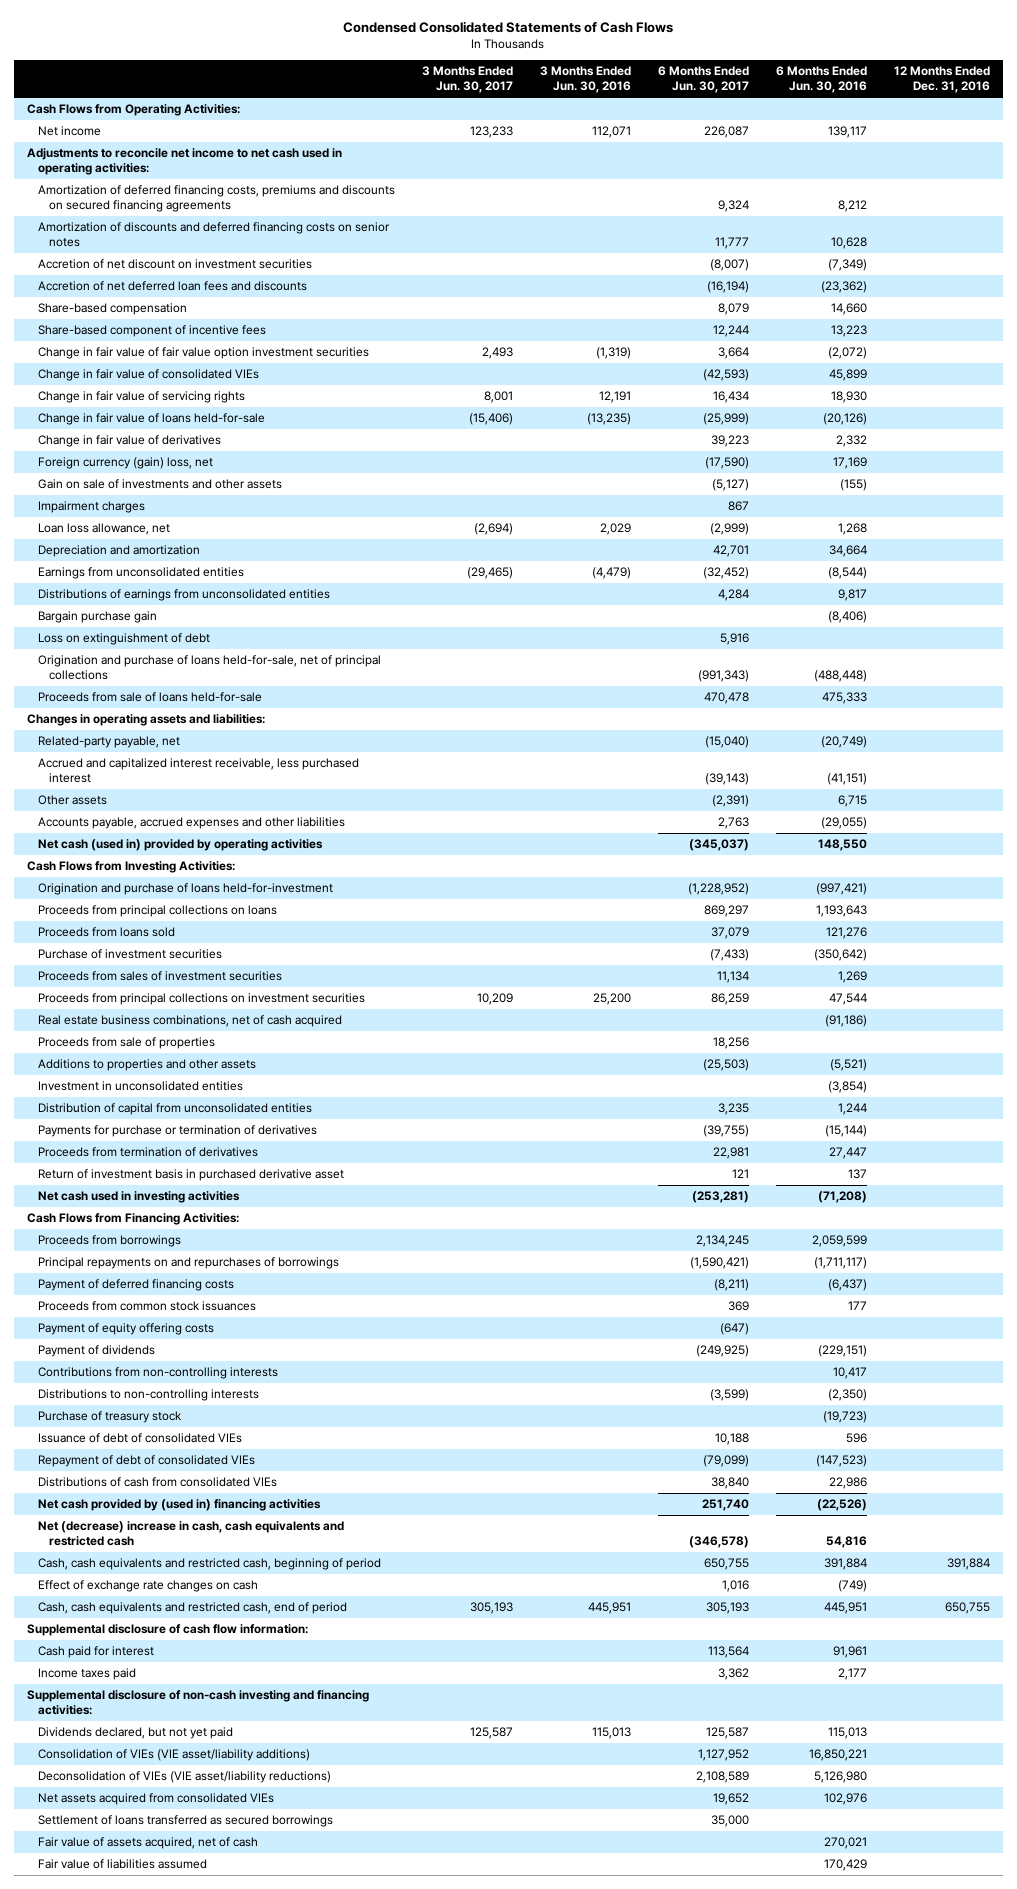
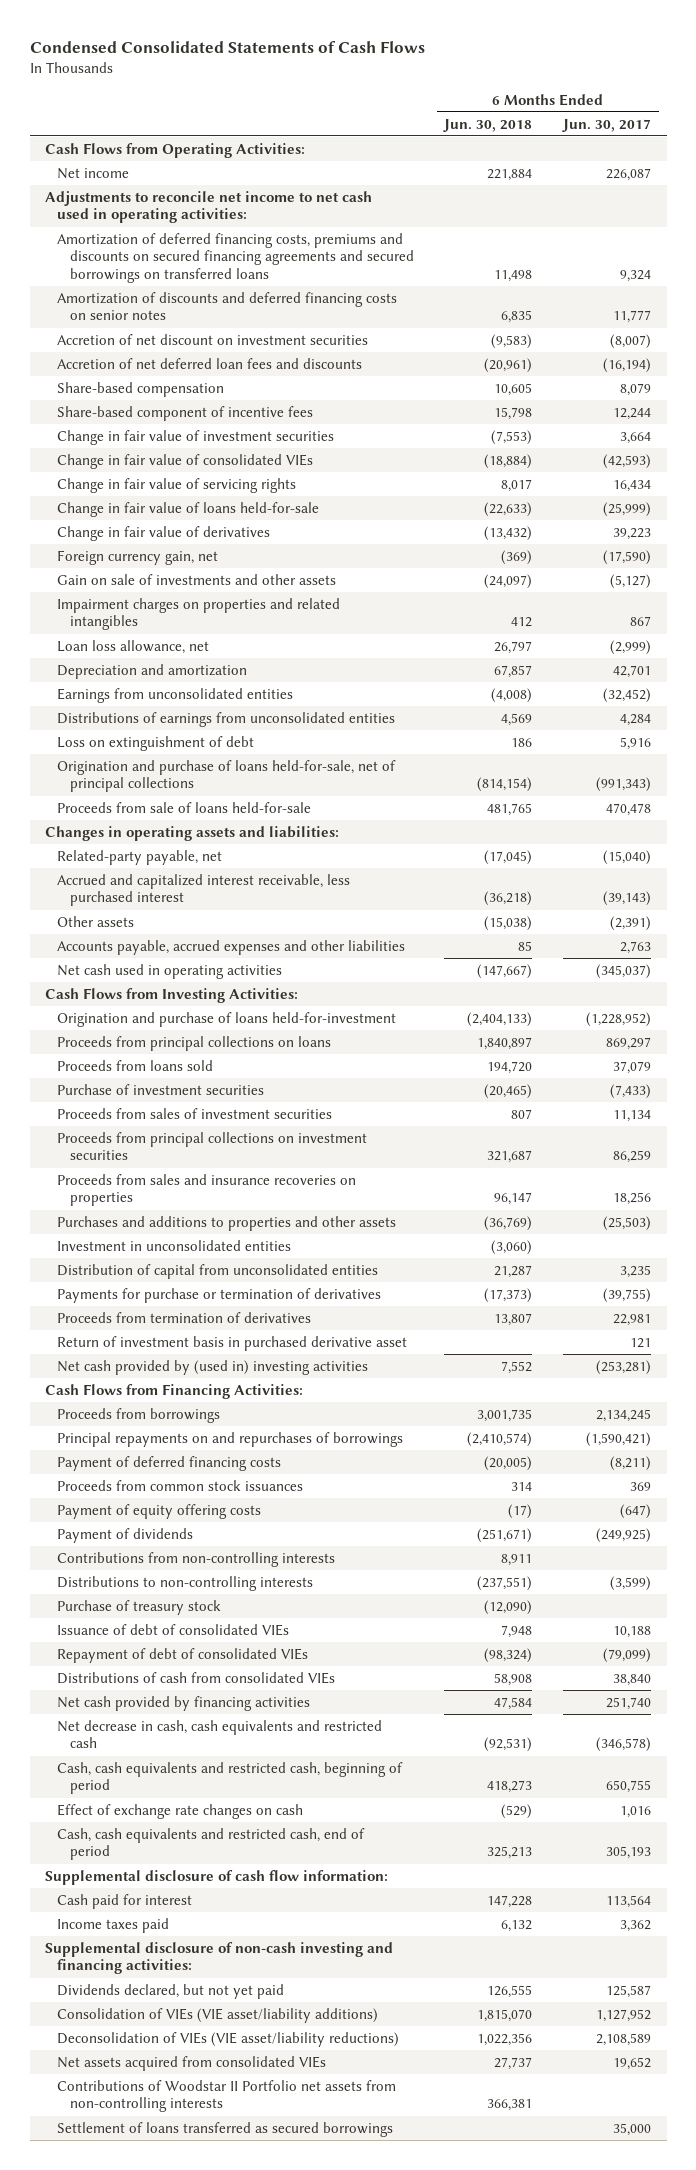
[421,66,513,94] 3 Months Ended Jun. 30, 2017 -> none
[539,66,631,94] 3 Months Ended Jun. 30, 2016 -> none
[775,66,867,94] 6 Months Ended Jun. 30, 2016 -> none
[893,66,990,94] 12 Months Ended Dec. 31, 2016 -> none
none -> [443,118,533,132] Jun. 30, 2018
[37,185,395,213] Amortization of deferred financing costs, premiums and discounts on secured financing agreements -> [57,232,414,283] Amortization of deferred financing costs, premiums and discounts on secured financing agreements and secured borrowings on transferred loans
[37,347,369,360] Change in fair value of fair value option investment securities -> [57,429,335,445] Change in fair value of investment securities
[37,457,213,470] Foreign currency (gain) loss, net -> [57,549,219,565] Foreign currency gain, net
[37,501,145,514] Impairment charges -> [57,597,341,631] Impairment charges on properties and related intangibles
[37,611,157,624] Bargain purchase gain -> none
[37,839,323,852] Net cash (used in) provided by operating activities -> [57,963,283,979] Net cash used in operating activities
[37,1015,342,1028] Real estate business combinations, net of cash acquired -> none
[37,1037,215,1050] Proceeds from sale of properties -> [57,1173,357,1207] Proceeds from sales and insurance recoveries on properties
[37,1059,256,1072] Additions to properties and other assets -> [57,1215,397,1231] Purchases and additions to properties and other assets
[37,1191,240,1204] Net cash used in investing activities -> [57,1359,369,1375] Net cash provided by (used in) investing activities
[37,1499,321,1512] Net cash provided by (used in) financing activities -> [57,1695,311,1711] Net cash provided by financing activities
[37,1521,344,1547] Net (decrease) increase in cash, cash equivalents and restricted cash -> [57,1719,383,1749] Net decrease in cash, cash equivalents and restricted cash
none -> [57,2079,397,2113] Contributions of Woodstar II Portfolio net assets from non-controlling interests
[37,1837,258,1850] Fair value of assets acquired, net of cash -> none
[37,1859,207,1870] Fair value of liabilities assumed -> none

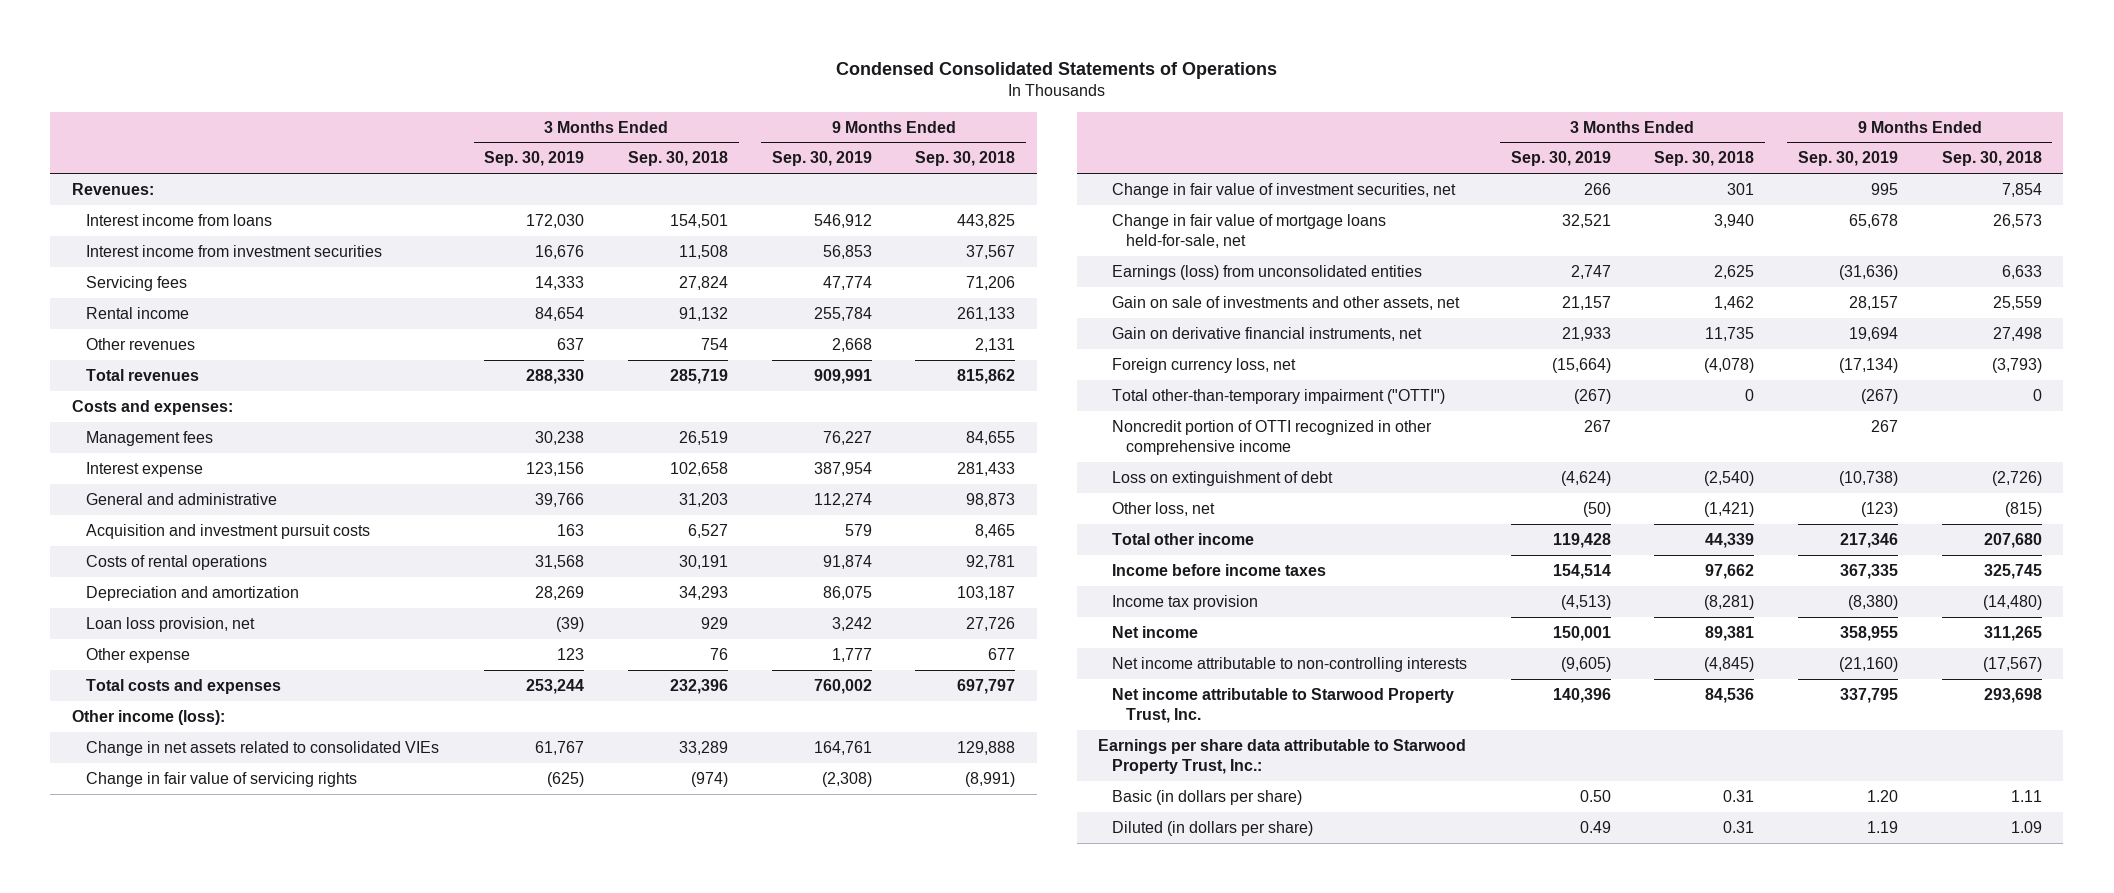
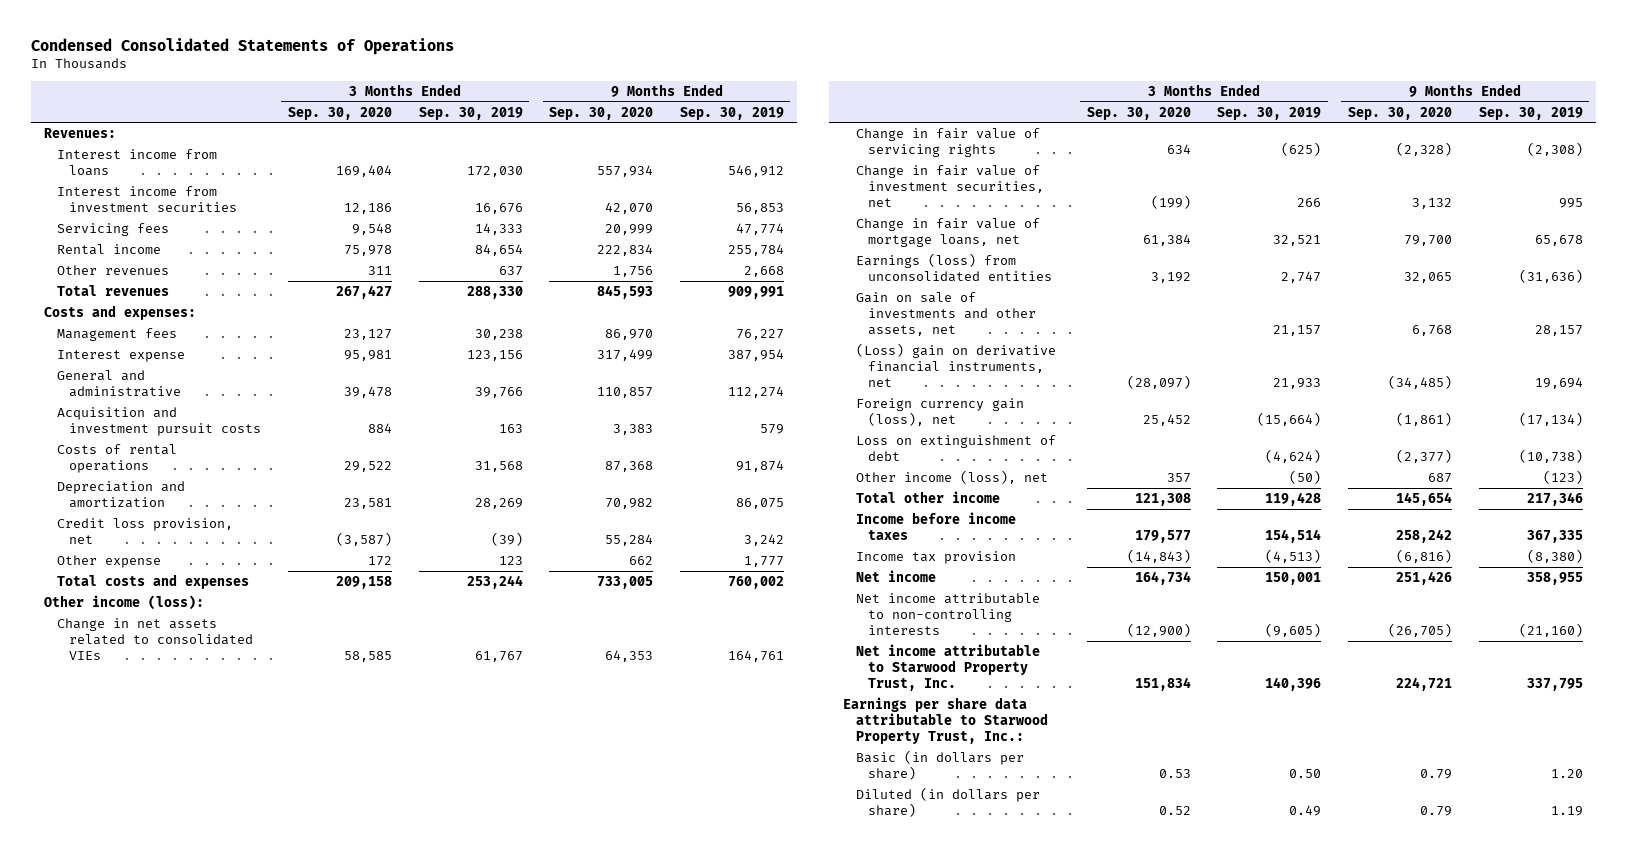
[628,151,729,167] Sep. 30, 2018 -> none
[915,151,1016,167] Sep. 30, 2018 -> none
none -> [288,106,393,120] Sep. 30, 2020
none -> [549,106,654,120] Sep. 30, 2020
[85,616,255,632] Loan loss provision, net -> [56,517,233,544] Credit loss provision, net
[1112,213,1387,248] Change in fair value of mortgage loans held-for-sale, net -> [855,217,1040,247] Change in fair value of mortgage loans, net
[1112,388,1446,404] Total other-than-temporary impairment ("OTTI") -> none
[1112,419,1433,455] Noncredit portion of OTTI recognized in other comprehensive income -> none
[1112,326,1423,341] Gain on derivative financial instruments, net -> [855,342,1056,387] (Loss) gain on derivative financial instruments, net
[1112,357,1297,373] Foreign currency loss, net -> [855,397,1024,426] Foreign currency gain (loss), net
[1112,501,1216,516] Other loss, net -> [855,469,1048,484] Other income (loss), net

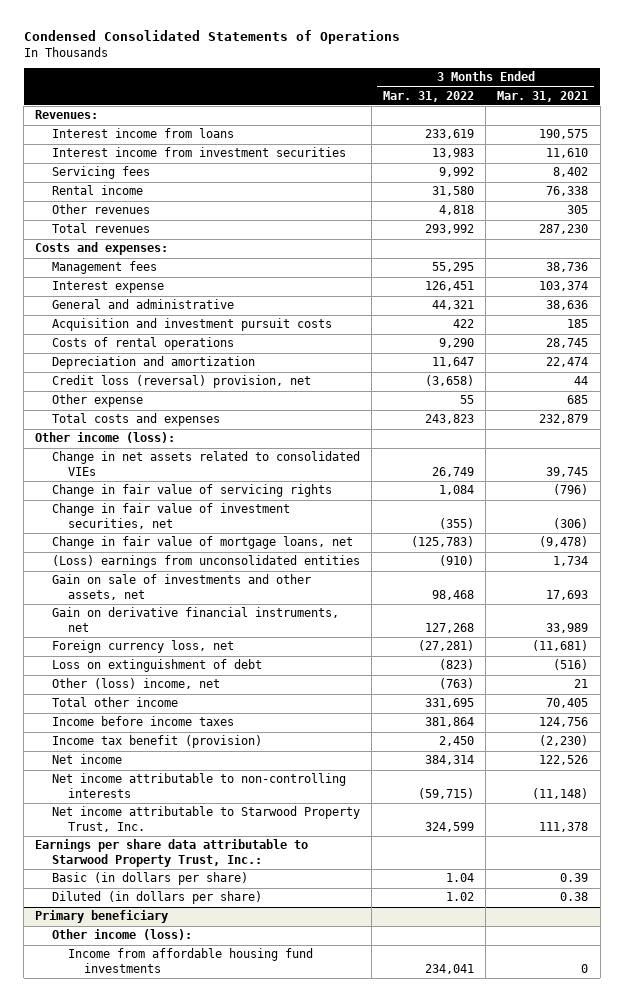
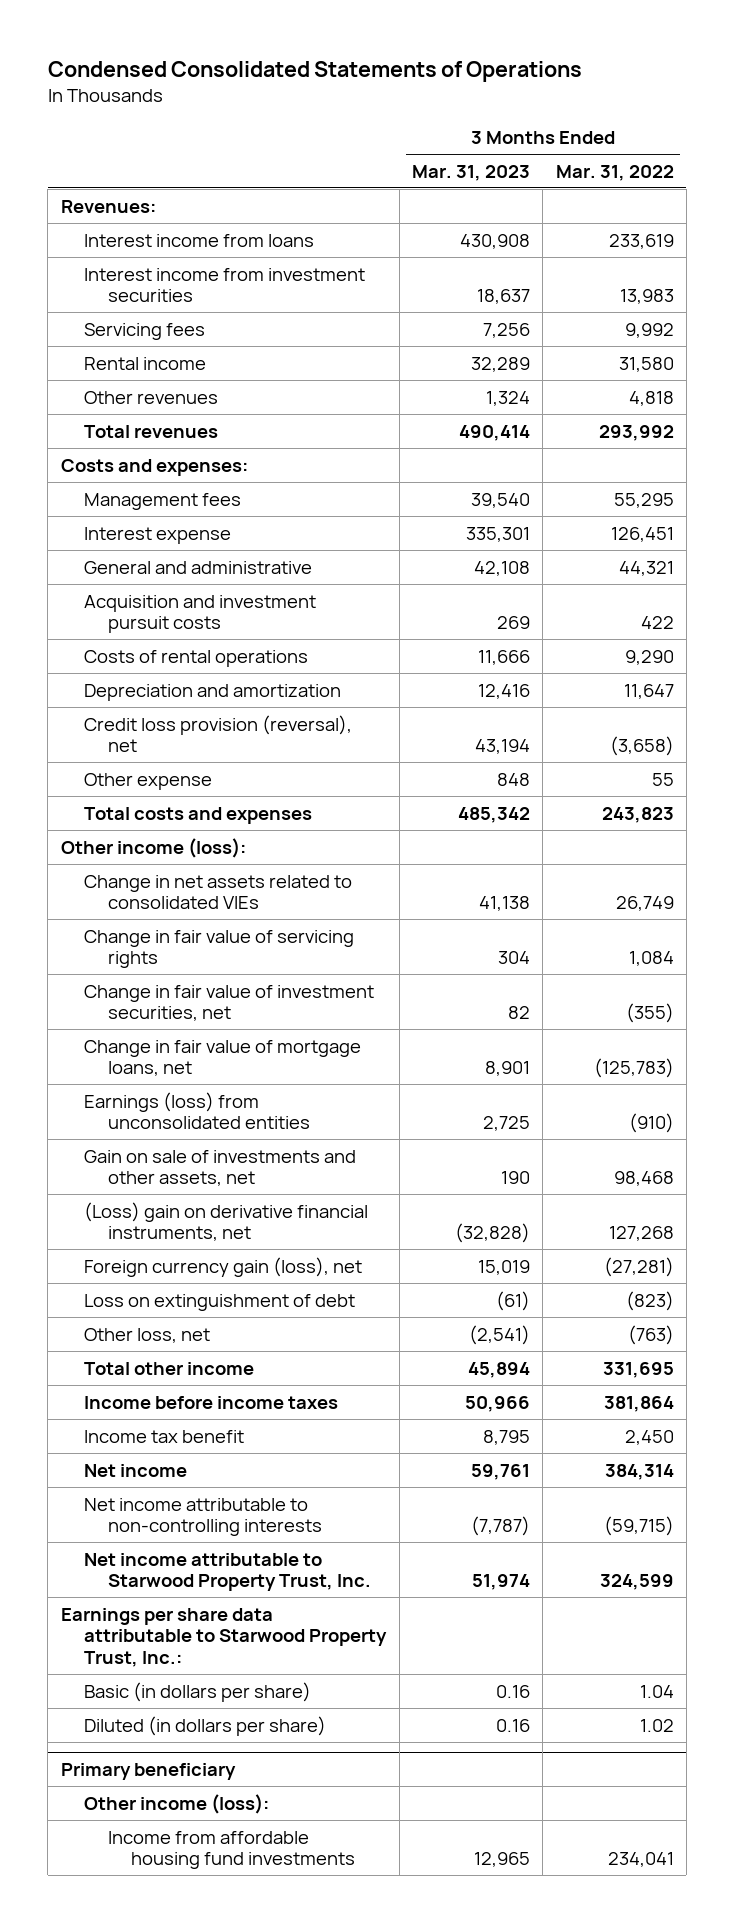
[497,90,589,102] Mar. 31, 2021 -> none
none -> [411,164,530,181] Mar. 31, 2023
[51,375,311,389] Credit loss (reversal) provision, net -> [84,714,353,753] Credit loss provision (reversal), net
[51,555,360,569] (Loss) earnings from unconsolidated entities -> [84,1091,310,1130] Earnings (loss) from unconsolidated entities
[51,607,339,632] Gain on derivative financial instruments, net -> [84,1201,369,1242] (Loss) gain on derivative financial instruments, net
[51,640,234,654] Foreign currency loss, net -> [84,1256,363,1277] Foreign currency gain (loss), net
[51,678,220,690] Other (loss) income, net -> [84,1327,211,1343] Other loss, net
[51,735,262,749] Income tax benefit (provision) -> [84,1429,245,1443] Income tax benefit

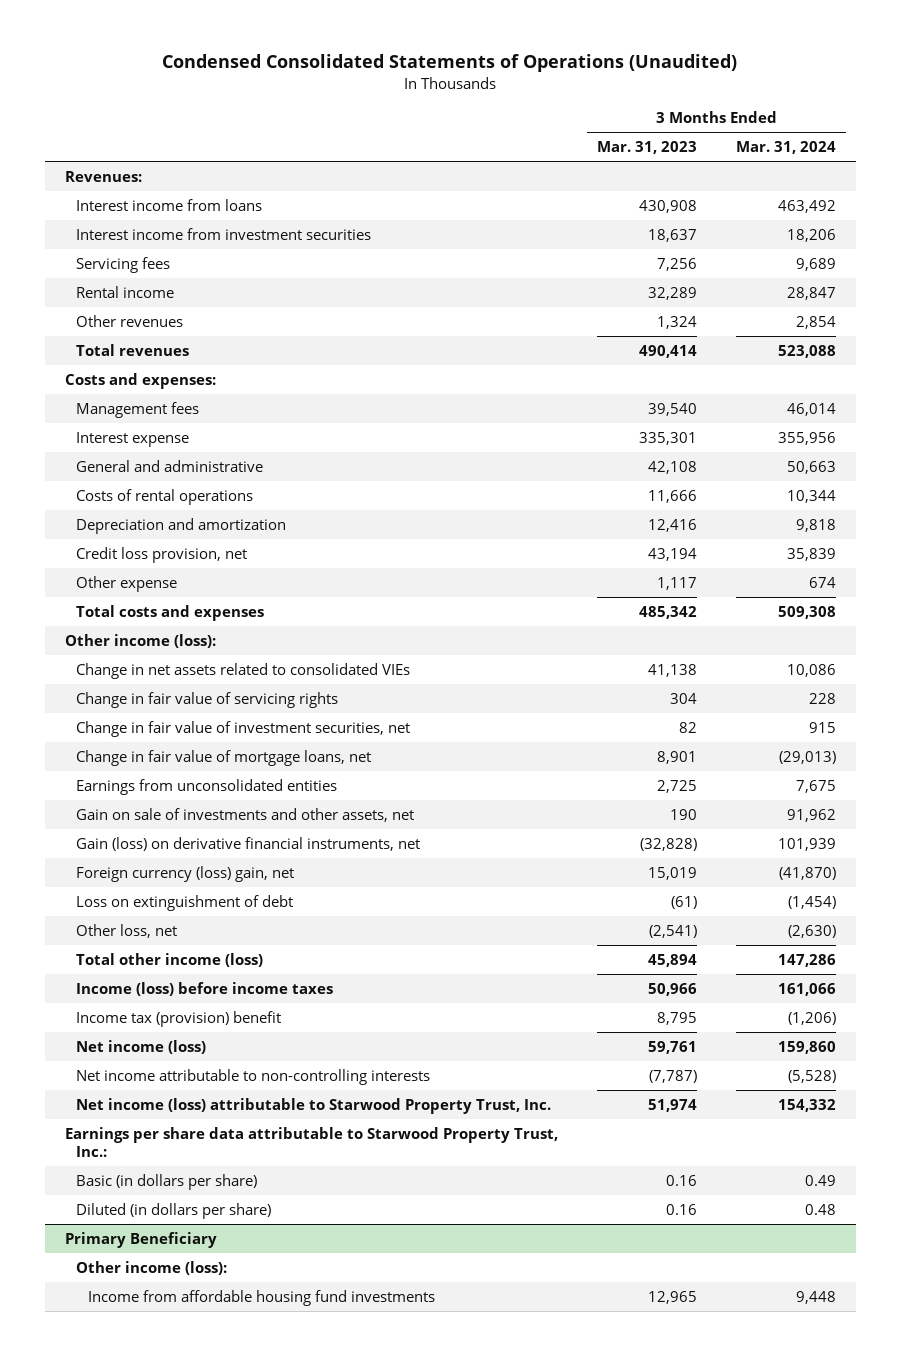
[47,60,582,82] Condensed Consolidated Statements of Operations -> [162,54,738,73] Condensed Consolidated Statements of Operations (Unaudited)
[555,164,674,181] Mar. 31, 2022 -> none
none -> [736,141,837,155] Mar. 31, 2024
[84,594,317,634] Acquisition and investment pursuit costs -> none
[84,714,353,753] Credit loss provision (reversal), net -> [76,546,248,563] Credit loss provision, net
[496,772,530,786] 848 -> [656,576,697,590] 1,117
[84,1091,310,1130] Earnings (loss) from unconsolidated entities -> [76,778,338,795] Earnings from unconsolidated entities
[84,1201,369,1242] (Loss) gain on derivative financial instruments, net -> [76,836,421,851] Gain (loss) on derivative financial instruments, net
[84,1256,363,1277] Foreign currency gain (loss), net -> [76,865,295,882] Foreign currency (loss) gain, net
[84,1361,255,1375] Total other income -> [76,952,264,967] Total other income (loss)
[84,1395,339,1409] Income before income taxes -> [76,981,334,996] Income (loss) before income taxes
[84,1429,245,1443] Income tax benefit -> [76,1010,282,1027] Income tax (provision) benefit
[84,1463,188,1477] Net income -> [76,1039,207,1054] Net income (loss)
[84,1552,371,1592] Net income attributable to Starwood Property Trust, Inc. -> [76,1097,552,1114] Net income (loss) attributable to Starwood Property Trust, Inc.
[60,1763,236,1781] Primary beneficiary -> [64,1231,217,1248] Primary Beneficiary

